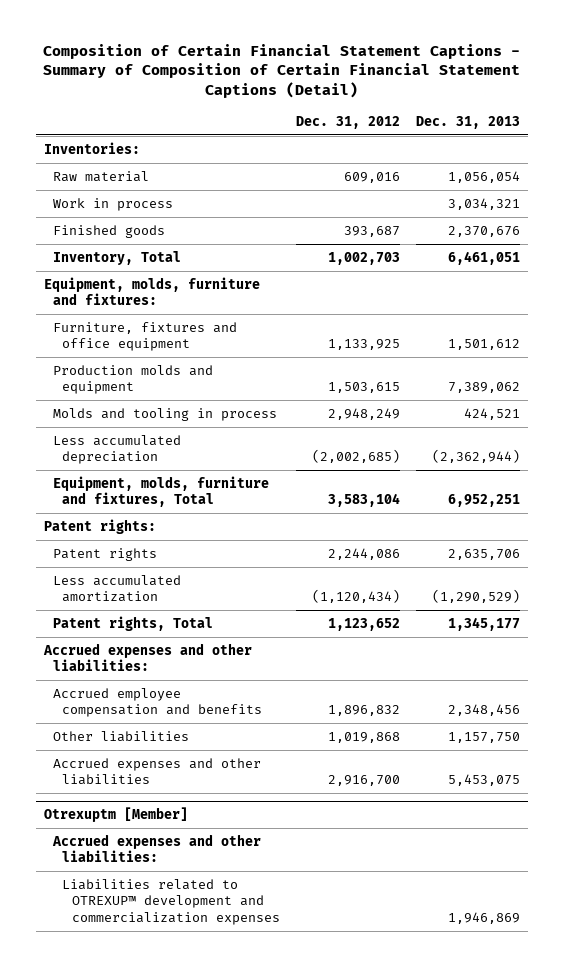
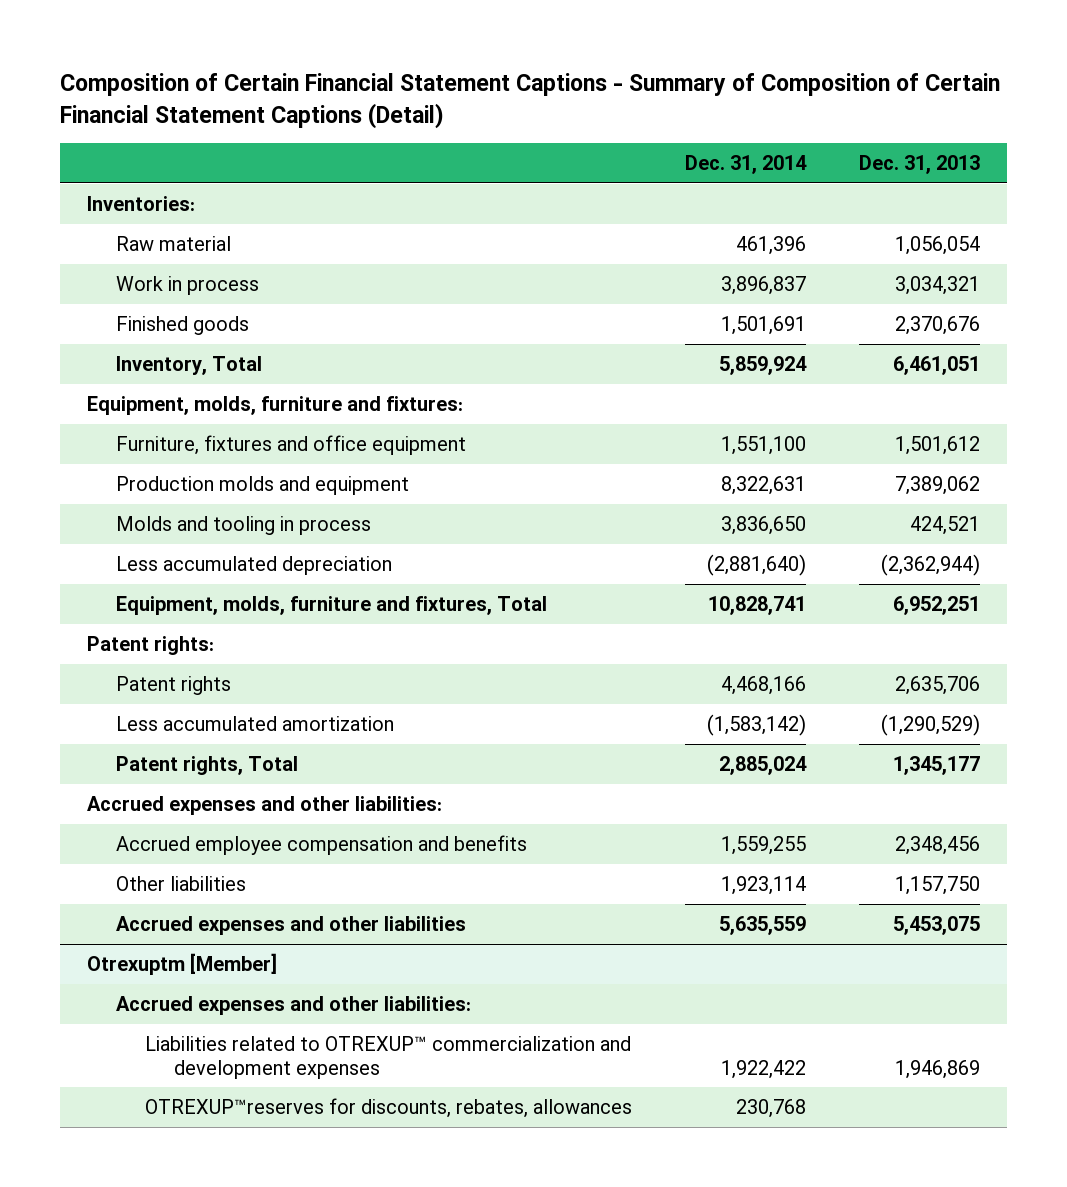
[295,116,400,130] Dec. 31, 2012 -> none
none -> [684,154,807,174] Dec. 31, 2014
[62,878,280,926] Liabilities related to OTREXUP™ development and commercialization expenses -> [144,1035,631,1079] Liabilities related to OTREXUP™ commercialization and development expenses
none -> [144,1097,632,1118] OTREXUP™reserves for discounts, rebates, allowances

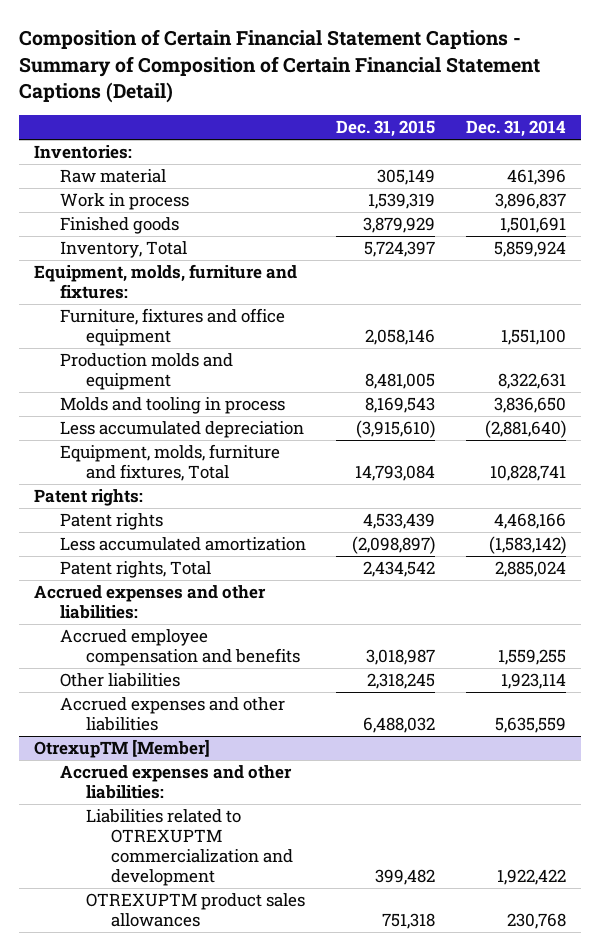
[859,154,981,174] Dec. 31, 2013 -> none
none -> [336,120,436,138] Dec. 31, 2015
[86,952,277,975] Otrexuptm [Member] -> [34,739,211,759] OtrexupTM [Member]
[144,1035,631,1079] Liabilities related to OTREXUP™ commercialization and development expenses -> [85,809,294,886] Liabilities related to OTREXUPTM commercialization and development
[144,1097,632,1118] OTREXUP™reserves for discounts, rebates, allowances -> [85,893,305,927] OTREXUPTM product sales allowances

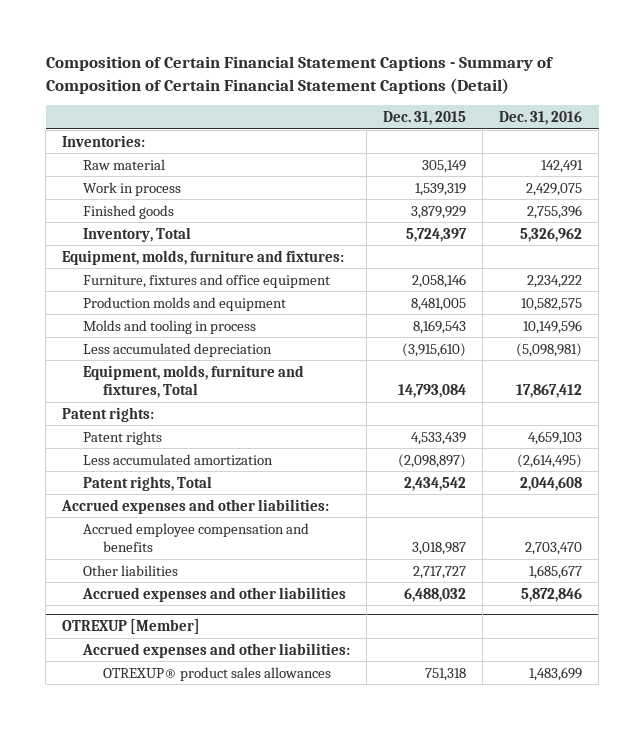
[465,120,566,138] Dec. 31, 2014 -> none
none -> [498,110,582,125] Dec. 31, 2016
[367,673,436,690] 2,318,245 -> [412,565,466,579] 2,717,727
[34,739,211,759] OtrexupTM [Member] -> none
none -> [62,619,201,635] OTREXUP [Member]
[85,809,294,886] Liabilities related to OTREXUPTM commercialization and development -> none
[85,893,305,927] OTREXUPTM product sales allowances -> [103,666,332,681] OTREXUP® product sales allowances

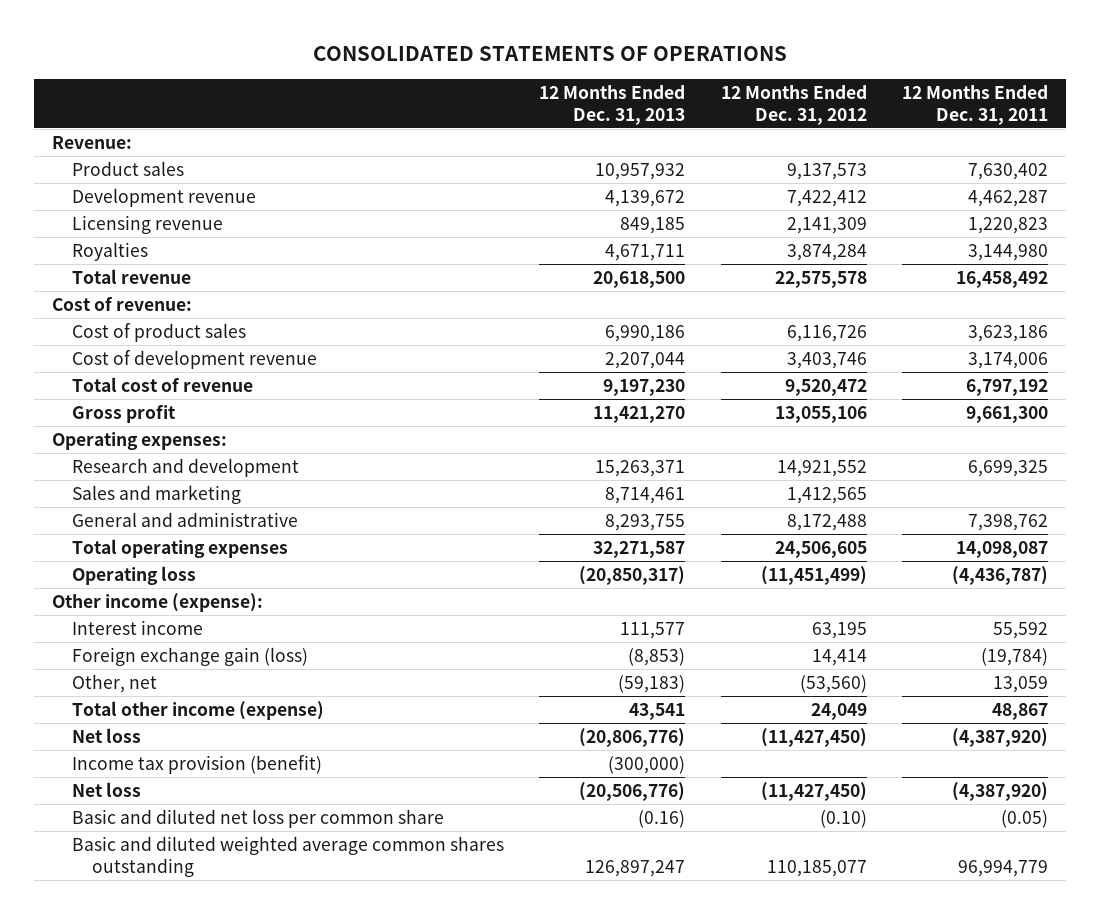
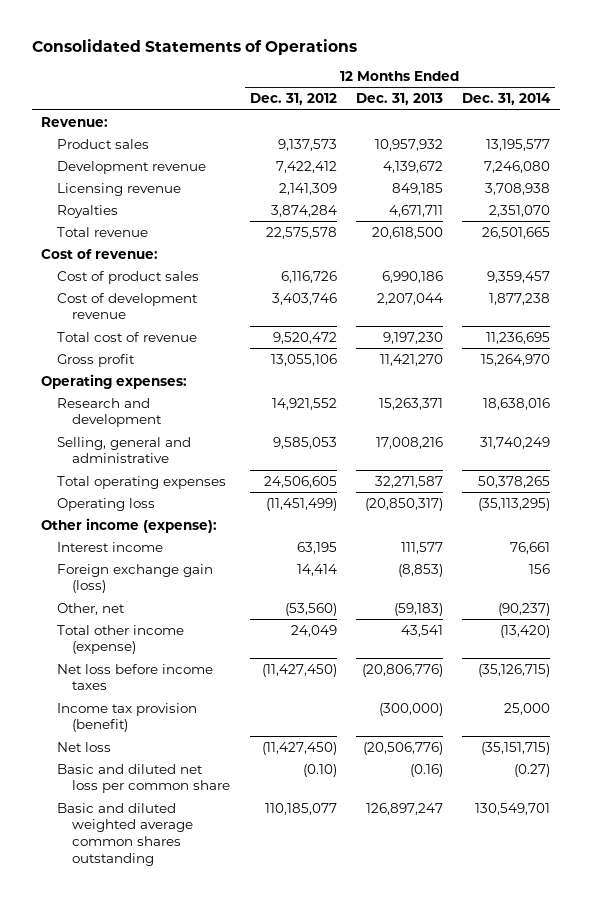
[312,46,787,62] CONSOLIDATED STATEMENTS OF OPERATIONS -> [31,39,357,56] Consolidated Statements of Operations
[902,84,1049,125] 12 Months Ended Dec. 31, 2011 -> none
none -> [462,93,552,106] Dec. 31, 2014
[71,484,241,504] Sales and marketing -> none
[71,511,298,527] General and administrative -> [56,436,191,464] Selling, general and administrative
[605,513,686,531] 8,293,755 -> [375,436,443,449] 17,008,216
[786,513,867,531] 8,172,488 -> [272,436,337,449] 9,585,053
[71,727,141,743] Net loss -> [56,663,213,691] Net loss before income taxes

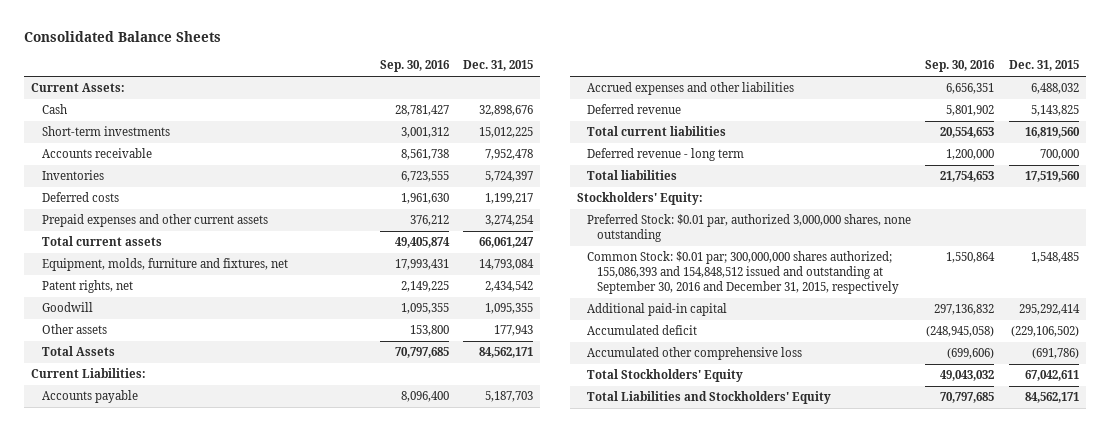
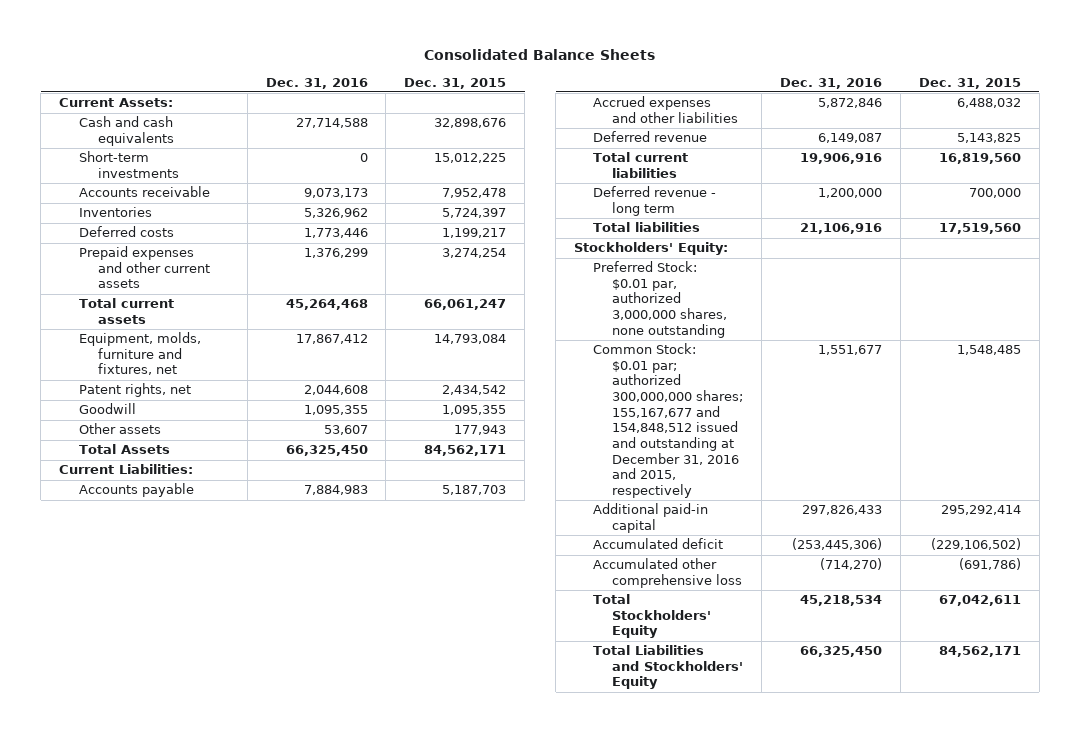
[380,60,451,73] Sep. 30, 2016 -> none
none -> [265,77,368,89] Dec. 31, 2016
[41,104,67,115] Cash -> [78,116,174,146] Cash and cash equivalents
[586,251,900,294] Common Stock: $0.01 par; 300,000,000 shares authorized; 155,086,393 and 154,848,512 issued and outstanding at September 30, 2016 and December 31, 2015, respectively -> [593,343,744,498] Common Stock: $0.01 par; authorized 300,000,000 shares; 155,167,677 and 154,848,512 issued and outstanding at December 31, 2016 and 2015, respectively

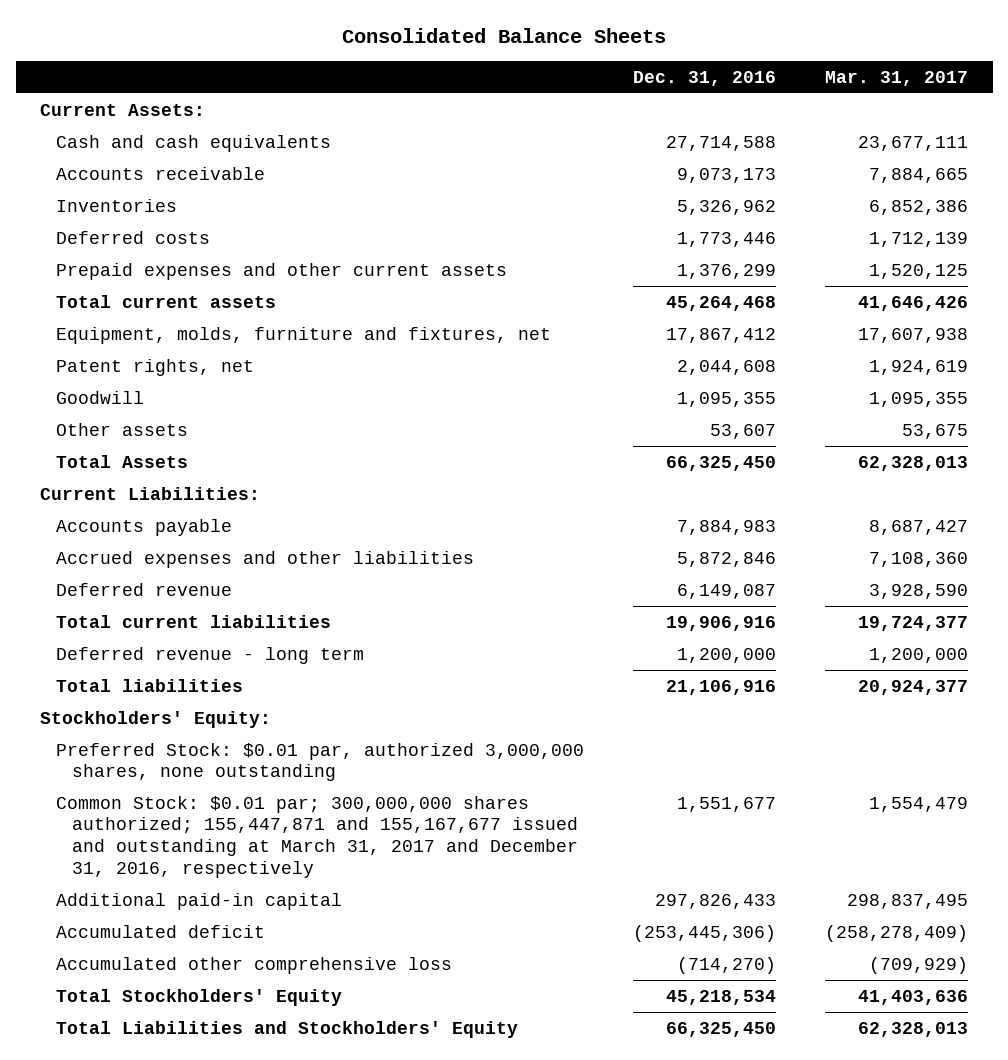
[404,77,507,89] Dec. 31, 2015 -> none
none -> [825,70,969,86] Mar. 31, 2017
[78,151,179,178] Short-term investments -> none
[593,343,744,498] Common Stock: $0.01 par; authorized 300,000,000 shares; 155,167,677 and 154,848,512 issued and outstanding at December 31, 2016 and 2015, respectively -> [56,795,579,878] Common Stock: $0.01 par; 300,000,000 shares authorized; 155,447,871 and 155,167,677 issued and outstanding at March 31, 2017 and December 31, 2016, respectively

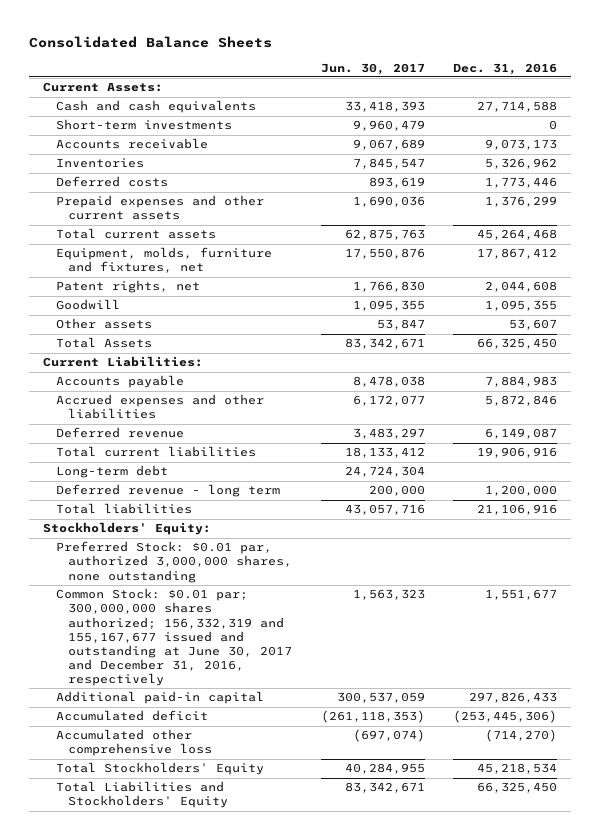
[825,70,969,86] Mar. 31, 2017 -> none
none -> [320,62,425,75] Jun. 30, 2017
none -> [55,119,232,131] Short-term investments
none -> [55,465,168,479] Long-term debt
[56,795,579,878] Common Stock: $0.01 par; 300,000,000 shares authorized; 155,447,871 and 155,167,677 issued and outstanding at March 31, 2017 and December 31, 2016, respectively -> [55,588,293,686] Common Stock: $0.01 par; 300,000,000 shares authorized; 156,332,319 and 155,167,677 issued and outstanding at June 30, 2017 and December 31, 2016, respectively

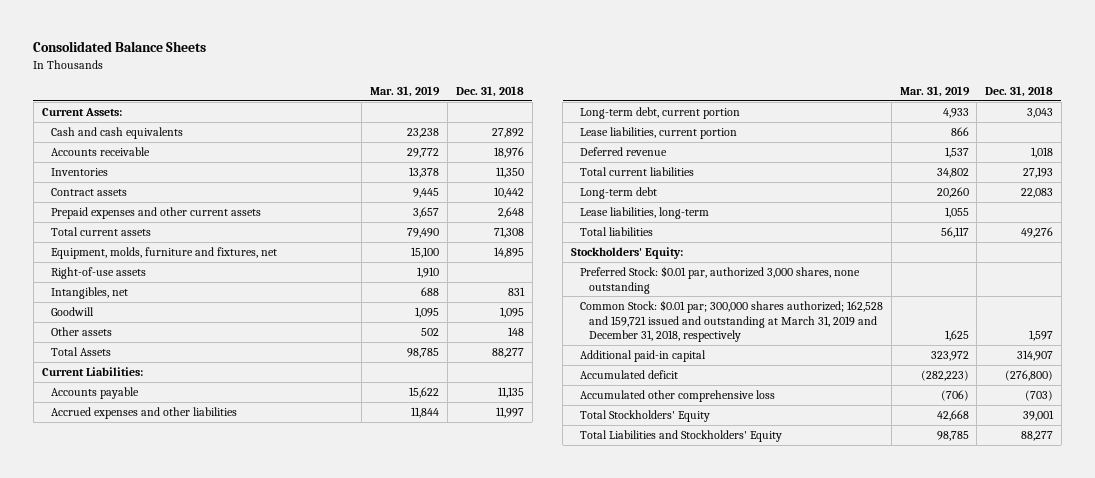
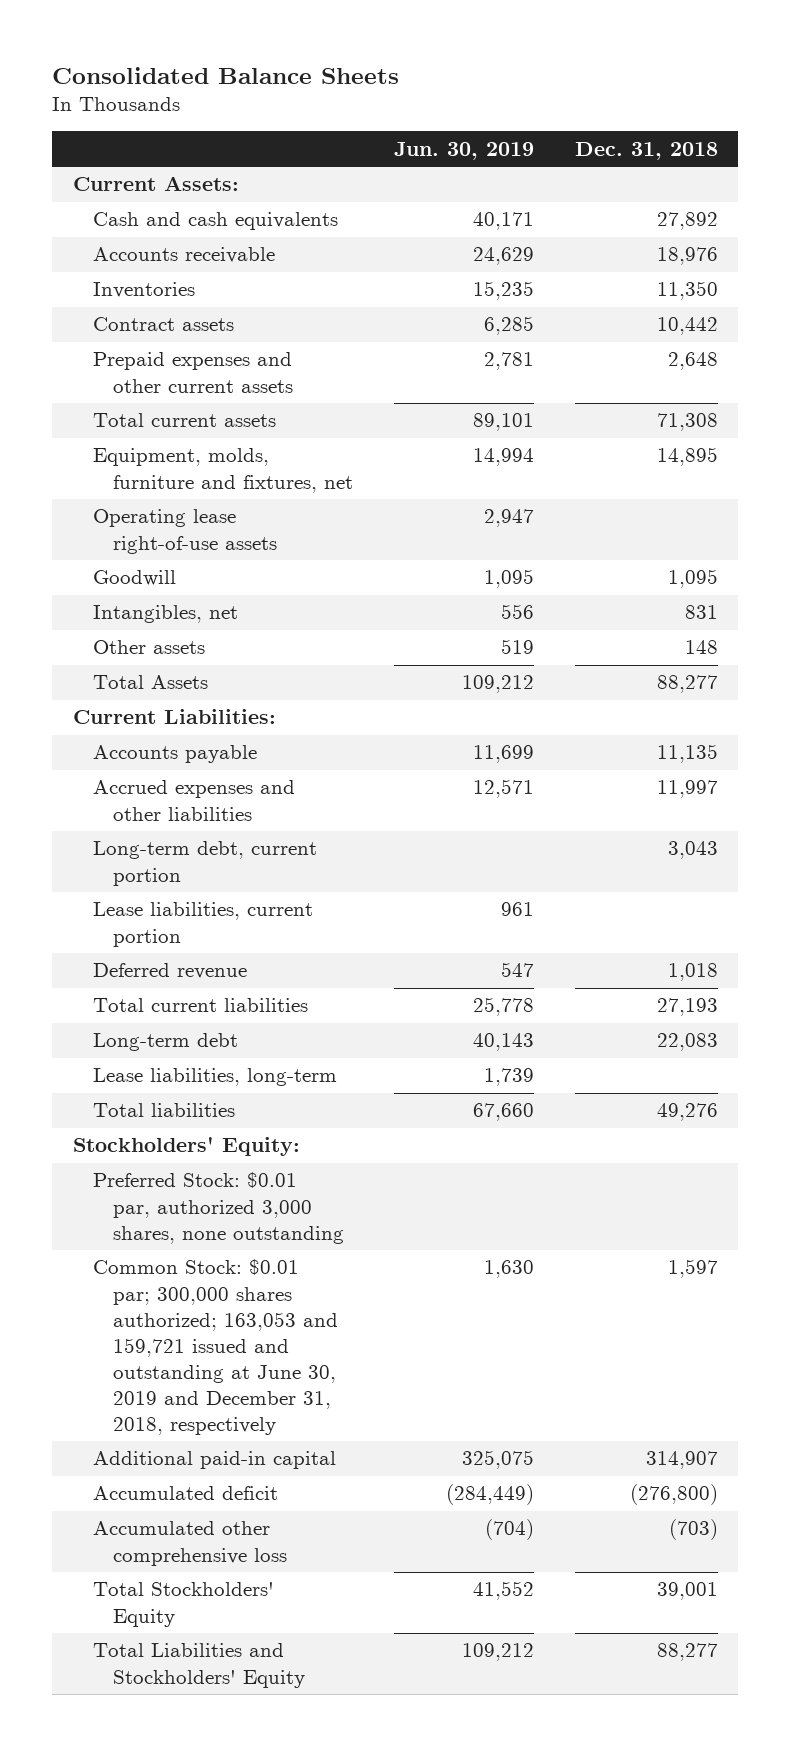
[370,86,441,98] Mar. 31, 2019 -> none
none -> [393,141,534,160] Jun. 30, 2019
[50,267,146,280] Right-of-use assets -> [92,509,277,554] Operating lease right-of-use assets
[50,287,128,300] Intangibles, net -> [92,605,238,624] Intangibles, net
[580,300,884,343] Common Stock: $0.01 par; 300,000 shares authorized; 162,528 and 159,721 issued and outstanding at March 31, 2019 and December 31, 2018, respectively -> [92,1259,338,1435] Common Stock: $0.01 par; 300,000 shares authorized; 163,053 and 159,721 issued and outstanding at June 30, 2019 and December 31, 2018, respectively

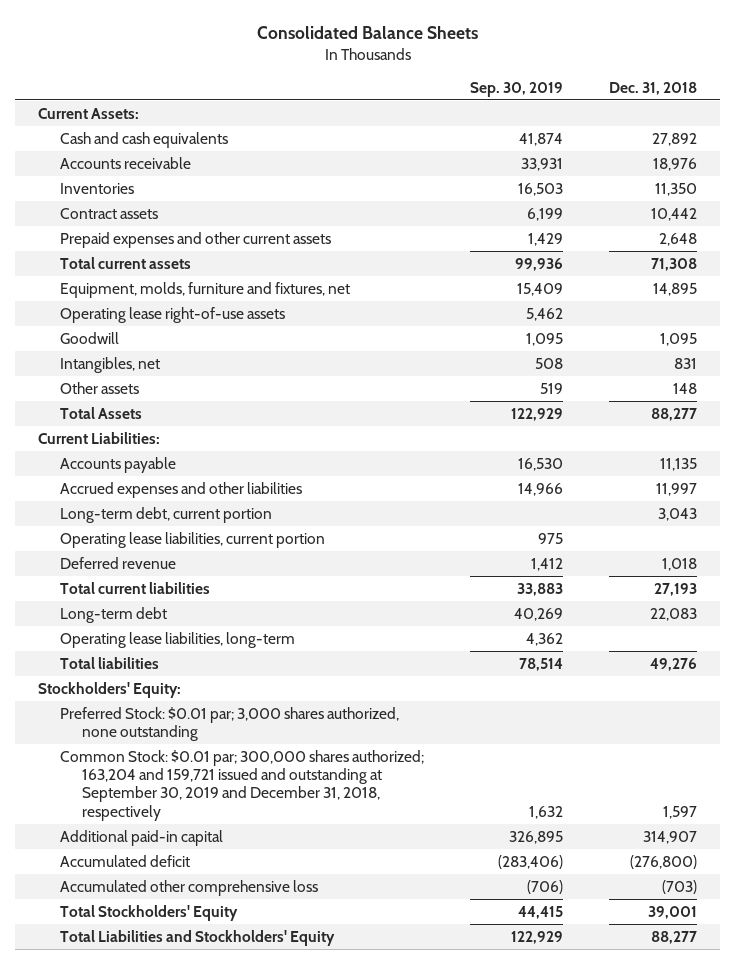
[393,141,534,160] Jun. 30, 2019 -> none
none -> [469,81,563,97] Sep. 30, 2019
[92,902,313,947] Lease liabilities, current portion -> [59,531,325,548] Operating lease liabilities, current portion
[92,1068,337,1087] Lease liabilities, long-term -> [59,631,295,648] Operating lease liabilities, long-term
[92,1172,344,1244] Preferred Stock: $0.01 par, authorized 3,000 shares, none outstanding -> [59,706,399,742] Preferred Stock: $0.01 par; 3,000 shares authorized, none outstanding
[92,1259,338,1435] Common Stock: $0.01 par; 300,000 shares authorized; 163,053 and 159,721 issued and outstanding at June 30, 2019 and December 31, 2018, respectively -> [59,749,424,821] Common Stock: $0.01 par; 300,000 shares authorized; 163,204 and 159,721 issued and outstanding at September 30, 2019 and December 31, 2018, respectively

